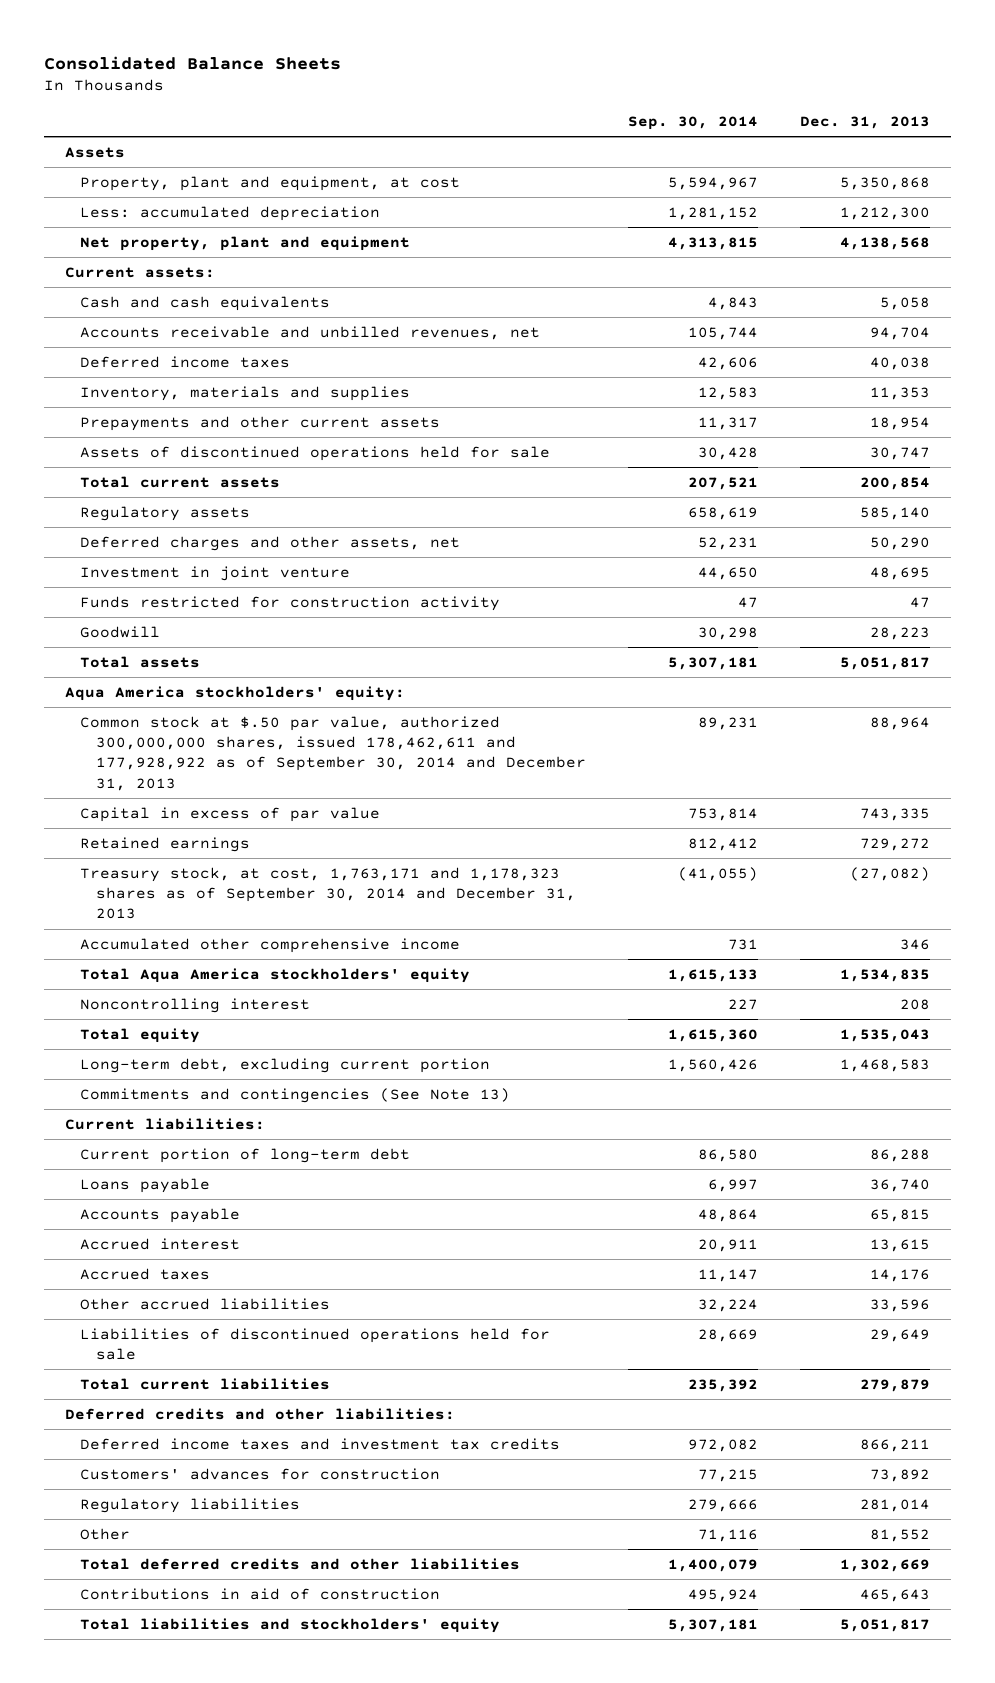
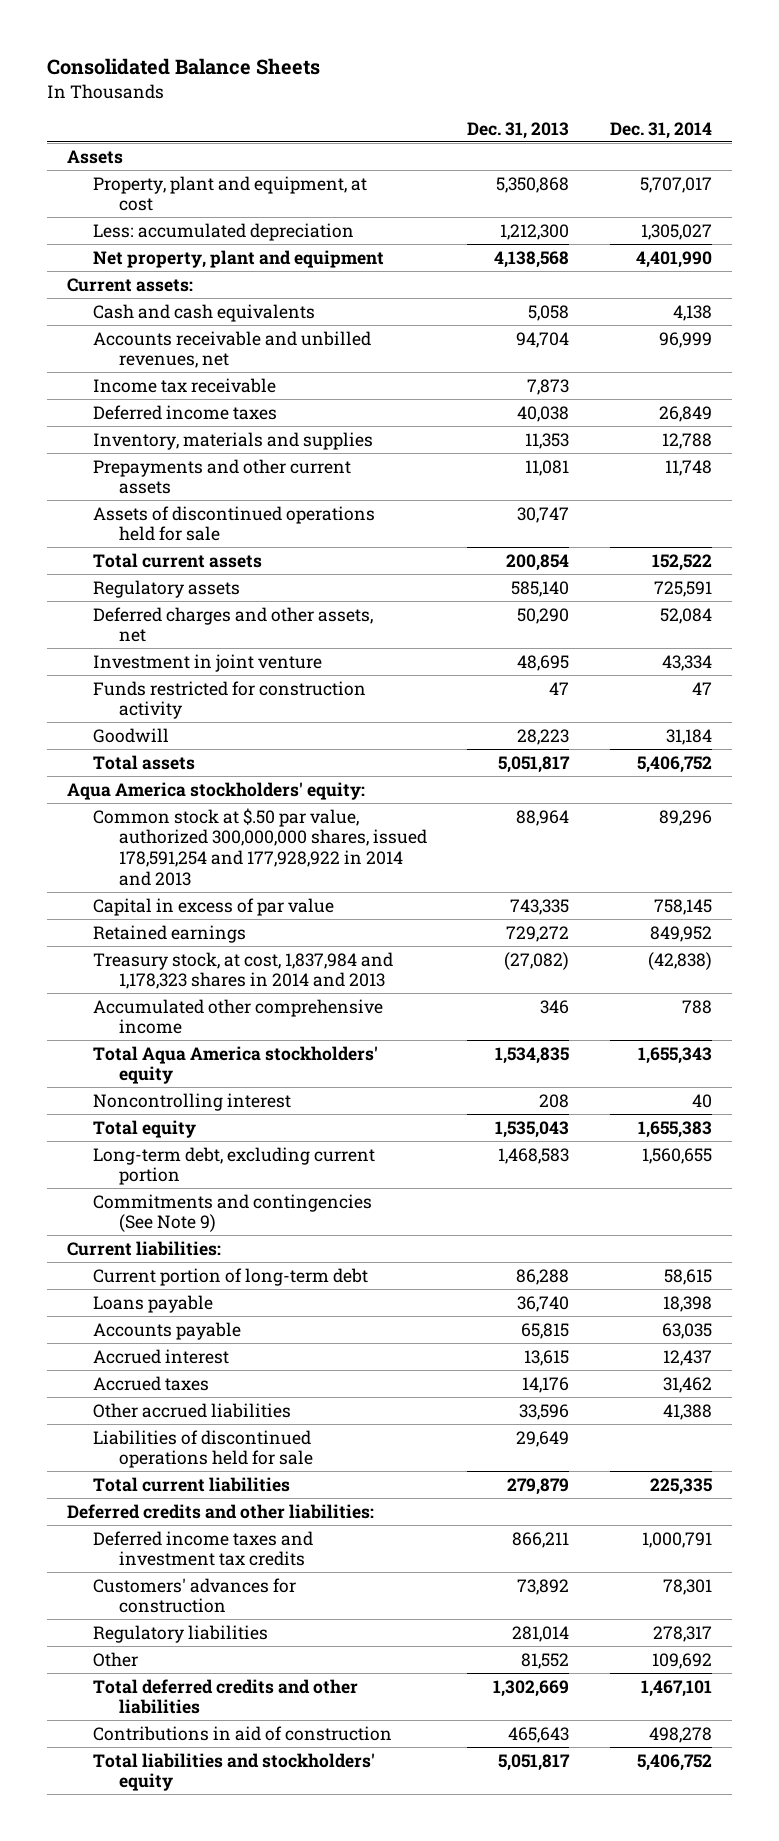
[627,116,758,131] Sep. 30, 2014 -> none
none -> [609,121,712,139] Dec. 31, 2014
none -> [92,377,276,393] Income tax receivable
[870,416,931,430] 18,954 -> [525,459,570,476] 11,081
[80,715,586,791] Common stock at $.50 par value, authorized 300,000,000 shares, issued 178,462,611 and 177,928,922 as of September 30, 2014 and December 31, 2013 -> [92,807,427,887] Common stock at $.50 par value, authorized 300,000,000 shares, issued 178,591,254 and 177,928,922 in 2014 and 2013
[80,866,576,920] Treasury stock, at cost, 1,763,171 and 1,178,323 shares as of September 30, 2014 and December 31, 2013 -> [92,951,393,990] Treasury stock, at cost, 1,837,984 and 1,178,323 shares in 2014 and 2013
[80,1087,511,1103] Commitments and contingencies (See Note 13) -> [92,1193,372,1233] Commitments and contingencies (See Note 9)

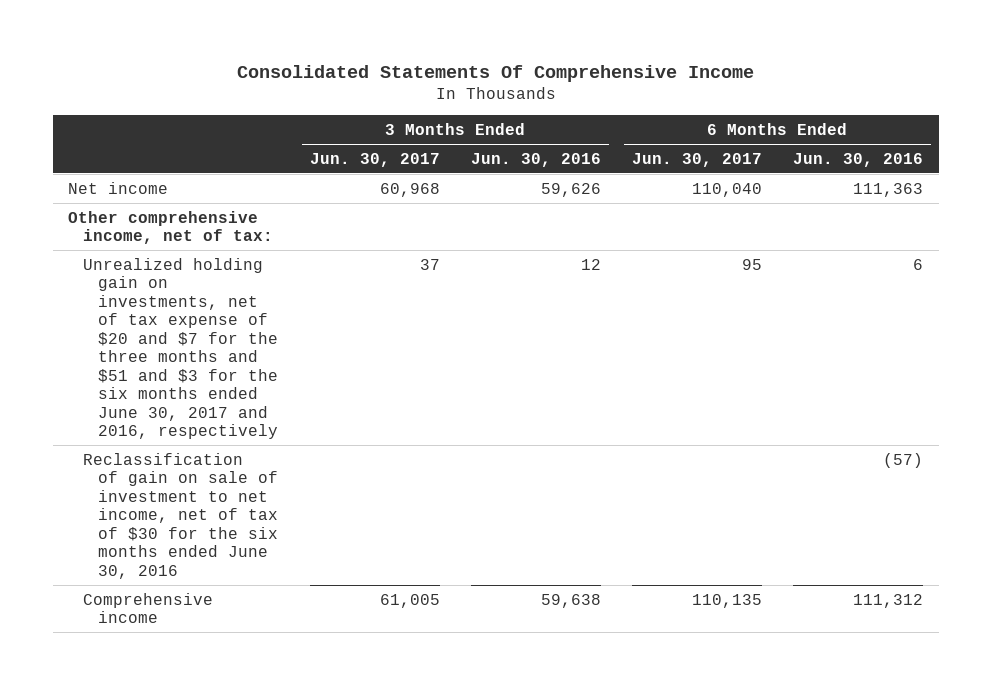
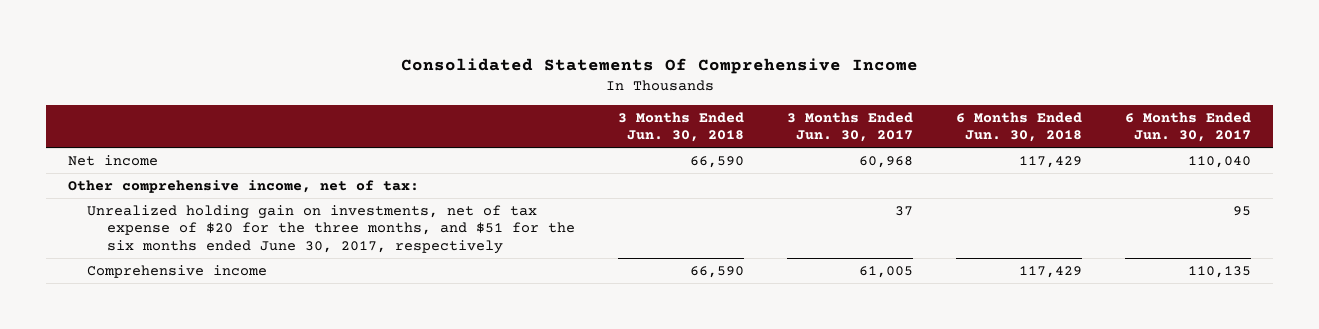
[470,152,601,167] Jun. 30, 2016 -> none
[793,152,924,167] Jun. 30, 2016 -> none
none -> [617,111,744,143] 3 Months Ended Jun. 30, 2018
none -> [956,111,1083,143] 6 Months Ended Jun. 30, 2018
[83,452,279,579] Reclassification of gain on sale of investment to net income, net of tax of $30 for the six months ended June 30, 2016 -> none
[83,257,279,440] Unrealized holding gain on investments, net of tax expense of $20 and $7 for the three months and $51 and $3 for the six months ended June 30, 2017 and 2016, respectively -> [87,204,575,254] Unrealized holding gain on investments, net of tax expense of $20 for the three months, and $51 for the six months ended June 30, 2017, respectively

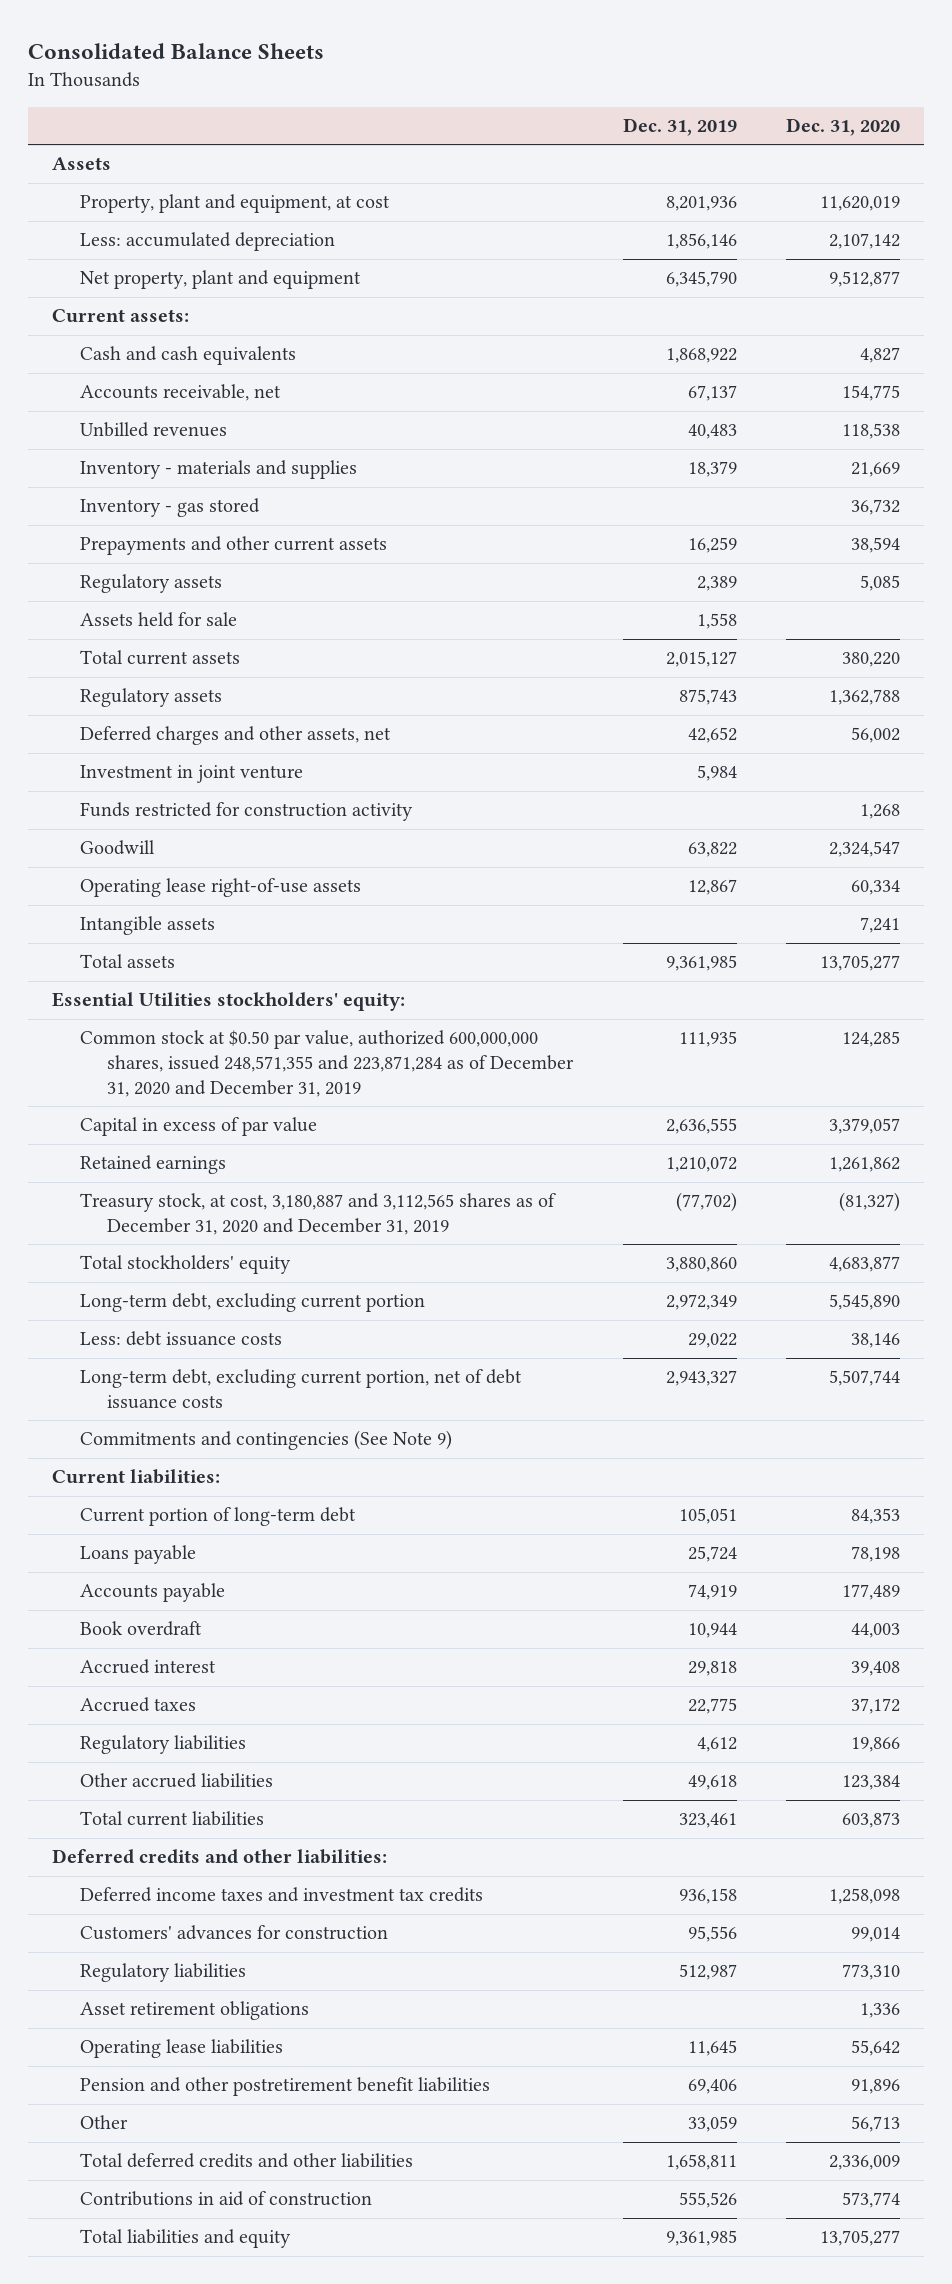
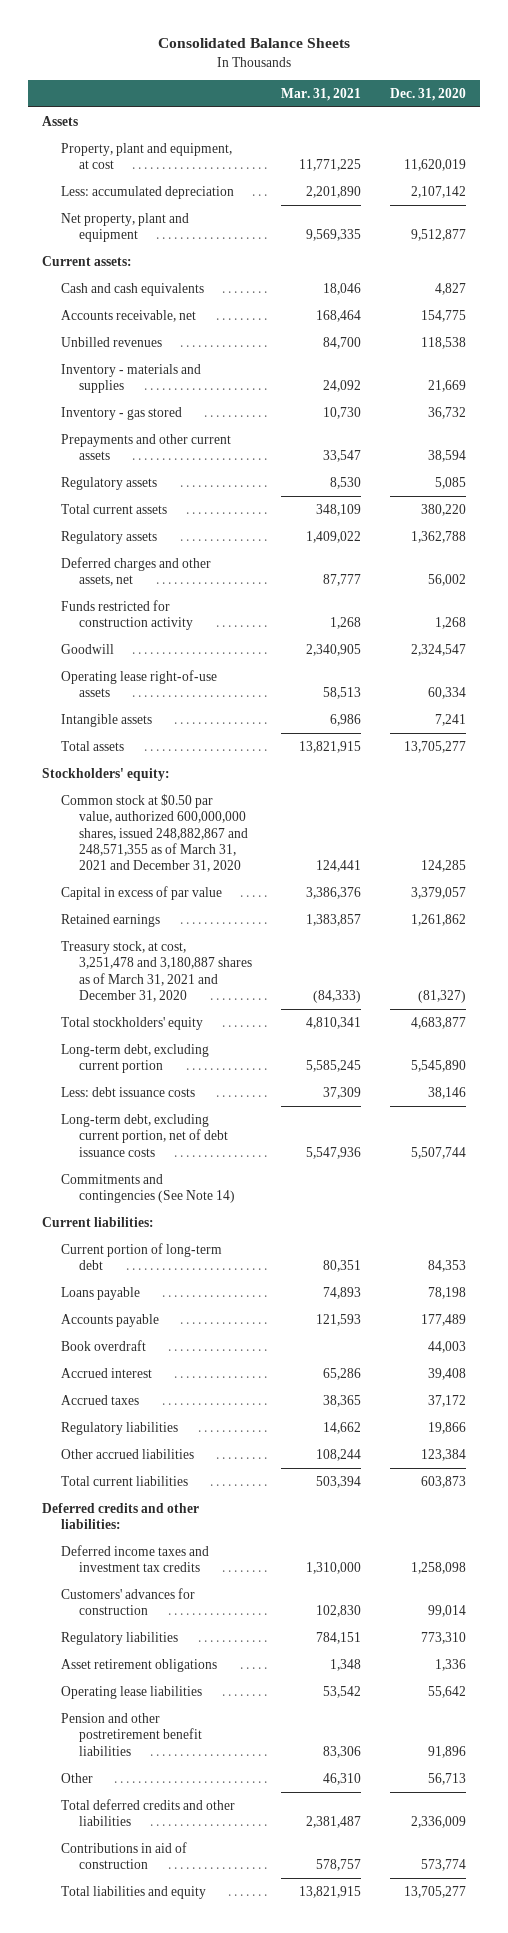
[622,118,737,137] Dec. 31, 2019 -> none
none -> [280,87,361,101] Mar. 31, 2021
[79,612,237,628] Assets held for sale -> none
[79,765,303,784] Investment in joint venture -> none
[52,992,406,1012] Essential Utilities stockholders' equity: -> [42,767,171,781] Stockholders' equity:
[79,1030,575,1097] Common stock at $0.50 par value, authorized 600,000,000 shares, issued 248,571,355 and 223,871,284 as of December 31, 2020 and December 31, 2019 -> [60,793,249,873] Common stock at $0.50 par value, authorized 600,000,000 shares, issued 248,882,867 and 248,571,355 as of March 31, 2021 and December 31, 2020
[79,1193,556,1236] Treasury stock, at cost, 3,180,887 and 3,112,565 shares as of December 31, 2020 and December 31, 2019 -> [60,940,253,1002] Treasury stock, at cost, 3,251,478 and 3,180,887 shares as of March 31, 2021 and December 31, 2020
[79,1430,452,1451] Commitments and contingencies (See Note 9) -> [60,1173,236,1204] Commitments and contingencies (See Note 14)

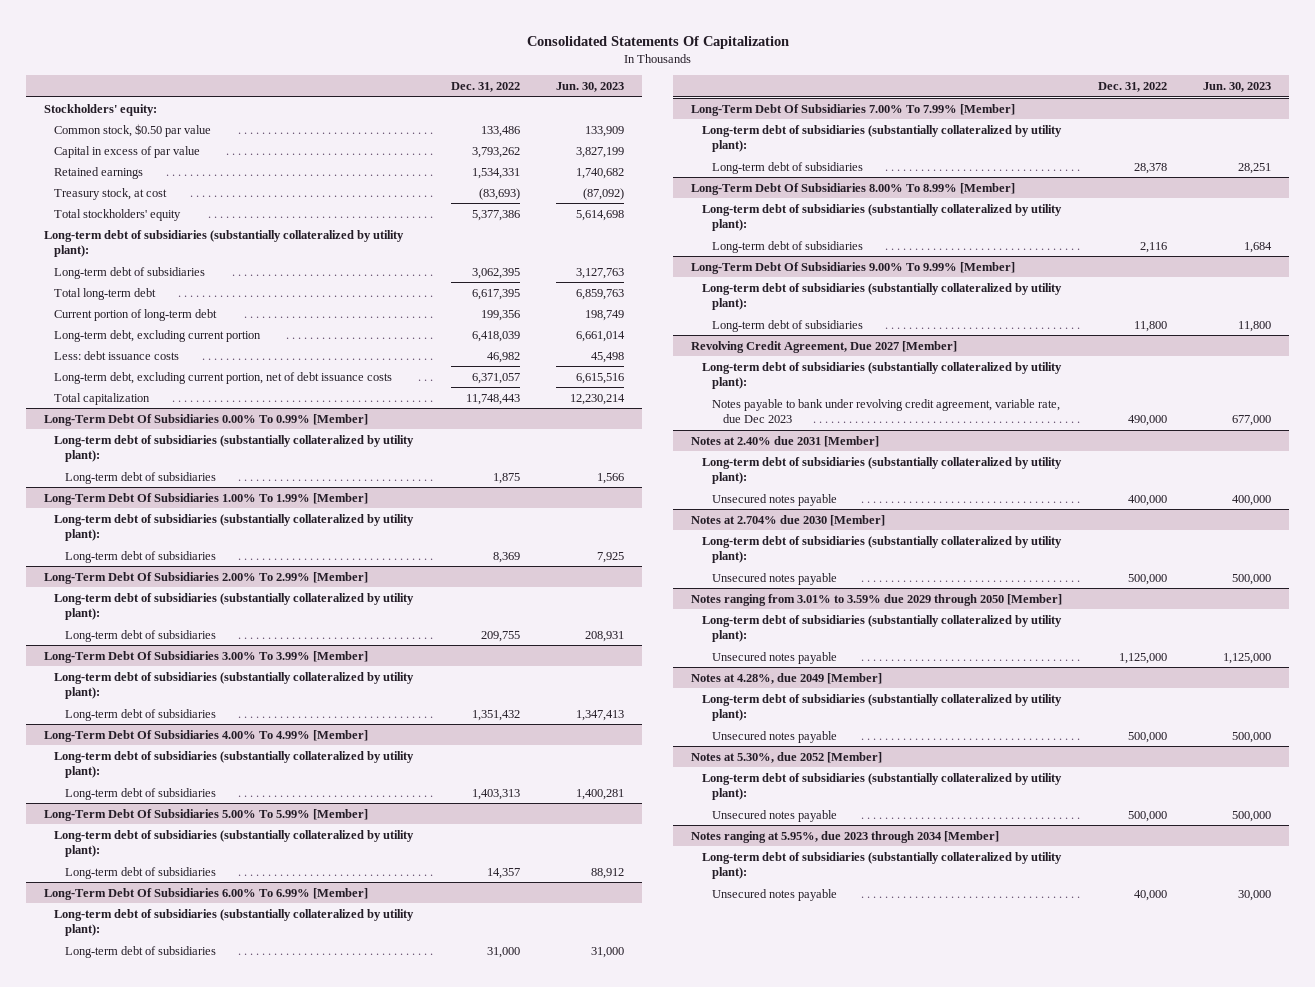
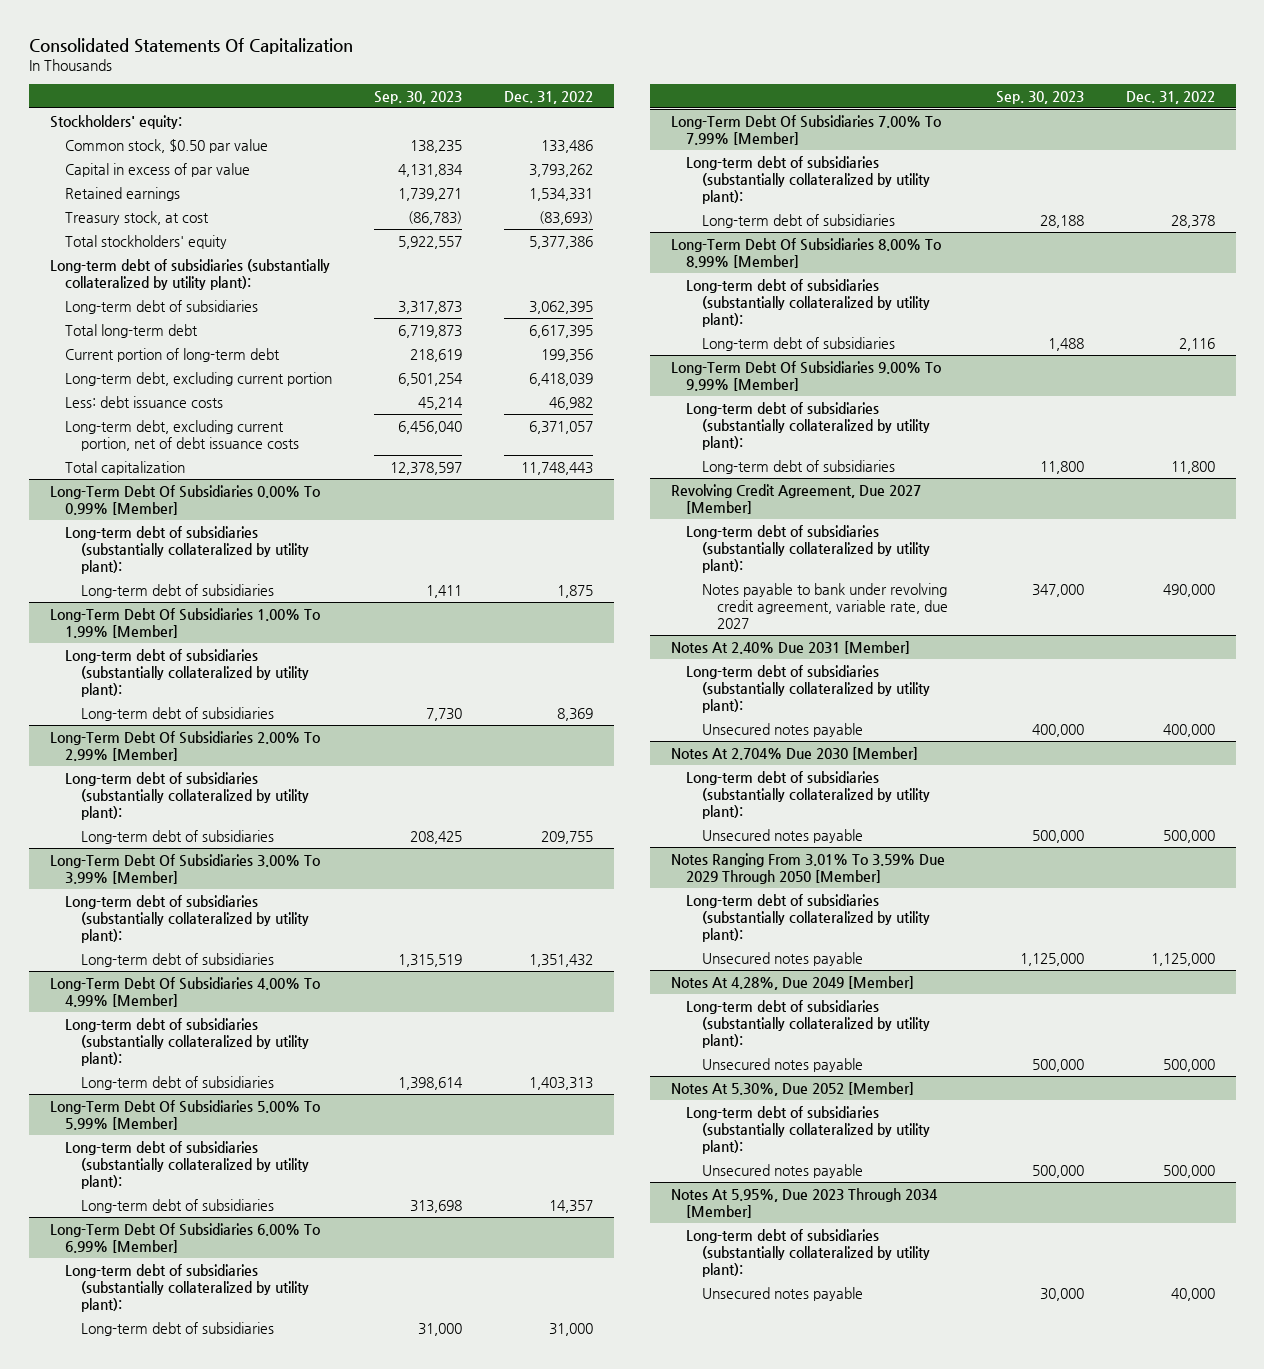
[555,82,624,93] Jun. 30, 2023 -> none
none -> [374,90,463,104] Sep. 30, 2023
[712,398,1061,424] Notes payable to bank under revolving credit agreement, variable rate, due Dec 2023 -> [701,582,949,629] Notes payable to bank under revolving credit agreement, variable rate, due 2027
[691,435,880,447] Notes at 2.40% due 2031 [Member] -> [670,640,910,654] Notes At 2.40% Due 2031 [Member]
[691,514,886,526] Notes at 2.704% due 2030 [Member] -> [670,746,918,760] Notes At 2.704% Due 2030 [Member]
[691,593,1063,606] Notes ranging from 3.01% to 3.59% due 2029 through 2050 [Member] -> [670,852,945,884] Notes Ranging From 3.01% To 3.59% Due 2029 Through 2050 [Member]
[691,672,883,684] Notes at 4.28%, due 2049 [Member] -> [670,975,914,990] Notes At 4.28%, Due 2049 [Member]
[691,751,883,763] Notes at 5.30%, due 2052 [Member] -> [670,1081,914,1096] Notes At 5.30%, Due 2052 [Member]
[691,830,1000,843] Notes ranging at 5.95%, due 2023 through 2034 [Member] -> [670,1187,938,1218] Notes At 5.95%, Due 2023 Through 2034 [Member]

